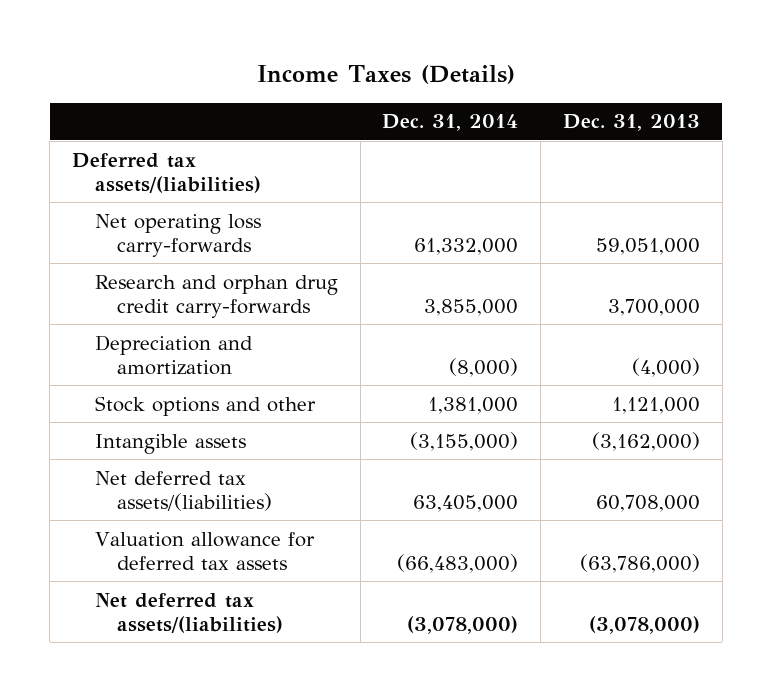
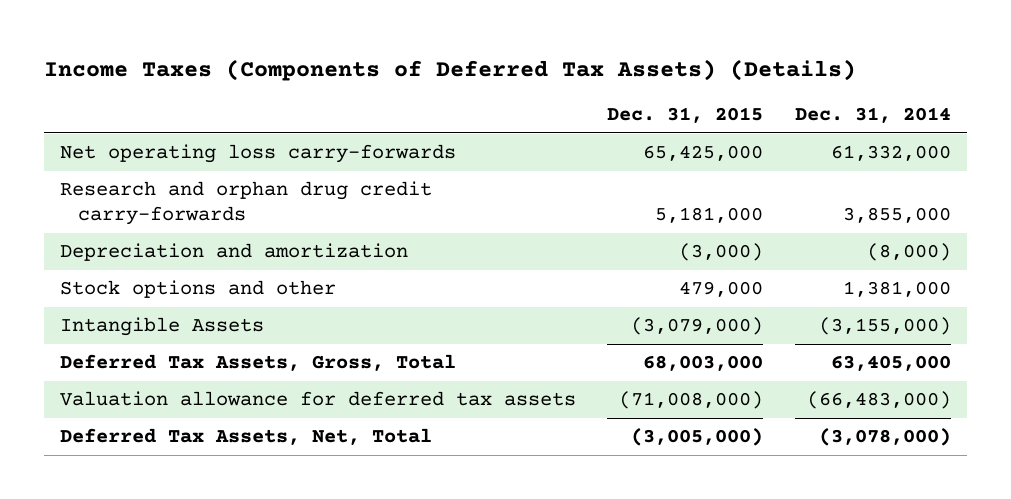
[257,65,516,85] Income Taxes (Details) -> [43,58,856,81] Income Taxes (Components of Deferred Tax Assets) (Details)
[563,114,701,132] Dec. 31, 2013 -> none
none -> [607,107,764,124] Dec. 31, 2015
[72,152,261,194] Deferred tax assets/(liabilities) -> none
[94,433,246,454] Intangible assets -> [59,317,264,337] Intangible Assets
[94,470,273,512] Net deferred tax assets/(liabilities) -> [59,354,456,372] Deferred Tax Assets, Gross, Total
[94,592,284,634] Net deferred tax assets/(liabilities) -> [59,428,432,446] Deferred Tax Assets, Net, Total

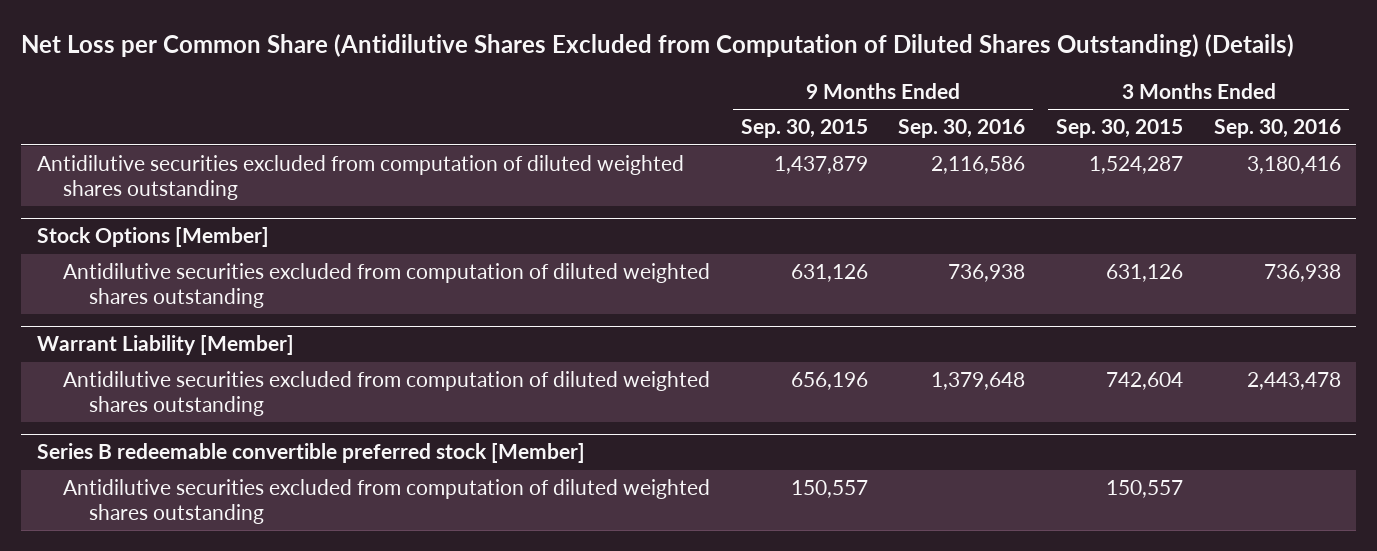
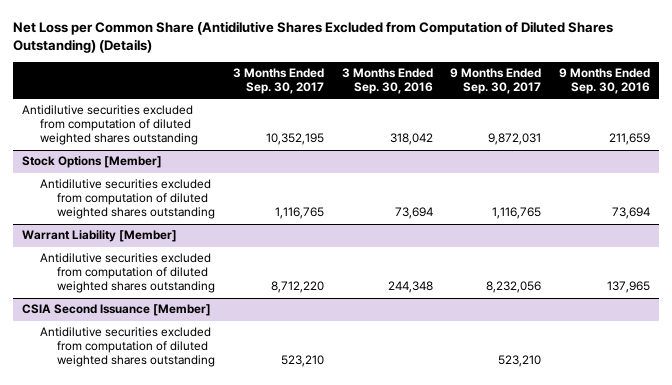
[740,119,868,139] Sep. 30, 2015 -> none
[1056,119,1184,139] Sep. 30, 2015 -> none
none -> [232,68,324,95] 3 Months Ended Sep. 30, 2017
none -> [450,68,542,95] 9 Months Ended Sep. 30, 2017
[931,156,1026,175] 2,116,586 -> [609,133,651,146] 211,659
[1246,156,1341,175] 3,180,416 -> [389,133,433,146] 318,042
[948,264,1026,283] 736,938 -> [612,207,651,220] 73,694
[1263,264,1341,283] 736,938 -> [394,207,433,220] 73,694
[36,443,585,464] Series B redeemable convertible preferred stock [Member] -> none
[931,372,1026,391] 1,379,648 -> [607,281,651,294] 137,965
[1246,372,1341,391] 2,443,478 -> [387,281,433,294] 244,348
none -> [22,304,212,317] CSIA Second Issuance [Member]

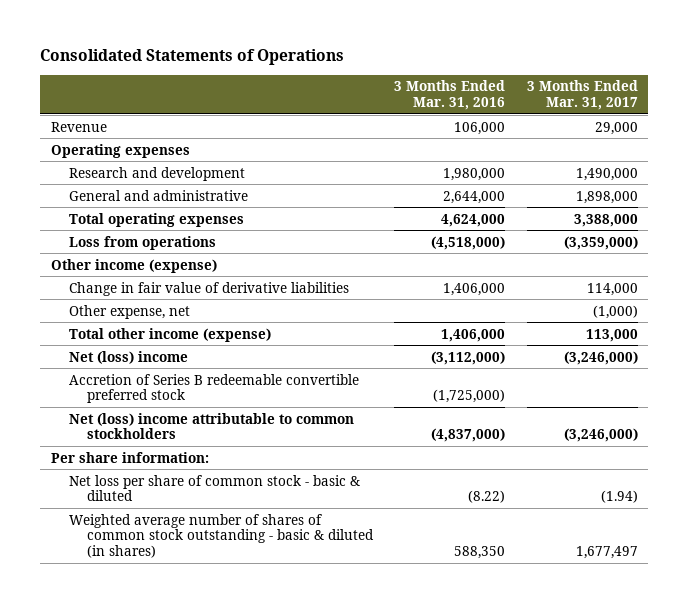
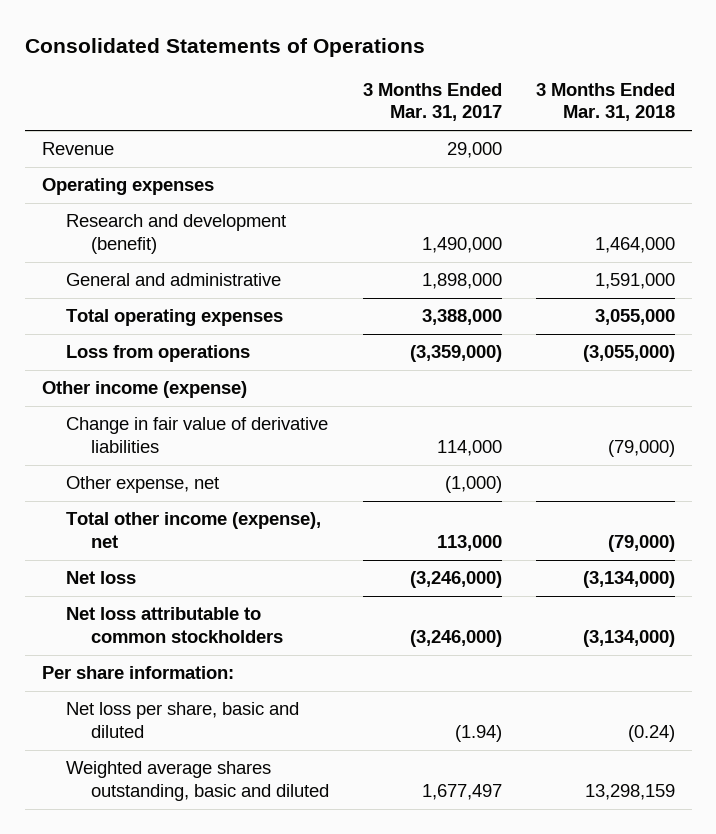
[394,80,506,111] 3 Months Ended Mar. 31, 2016 -> none
none -> [535,82,675,122] 3 Months Ended Mar. 31, 2018
[68,166,245,181] Research and development -> [66,214,287,255] Research and development (benefit)
[68,373,359,404] Accretion of Series B redeemable convertible preferred stock -> none
[68,327,271,342] Total other income (expense) -> [66,512,322,549] Total other income (expense), net
[68,350,188,364] Net (loss) income -> [66,571,137,585] Net loss
[68,412,354,440] Net (loss) income attributable to common stockholders -> [66,607,283,644] Net loss attributable to common stockholders
[68,474,360,502] Net loss per share of common stock - basic & diluted -> [66,702,300,739] Net loss per share, basic and diluted
[68,513,374,558] Weighted average number of shares of common stock outstanding - basic & diluted (in shares) -> [66,761,329,802] Weighted average shares outstanding, basic and diluted

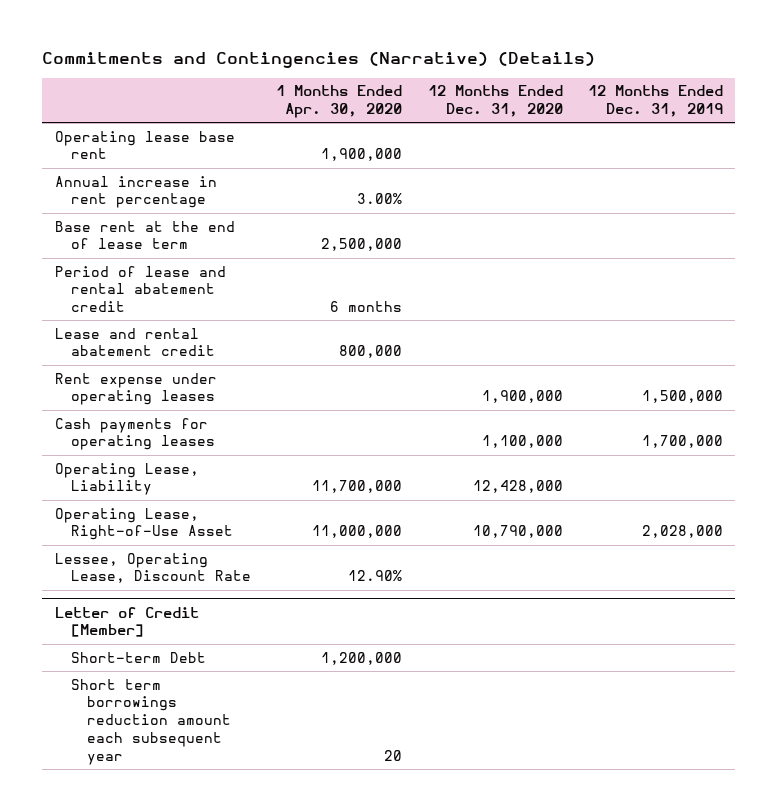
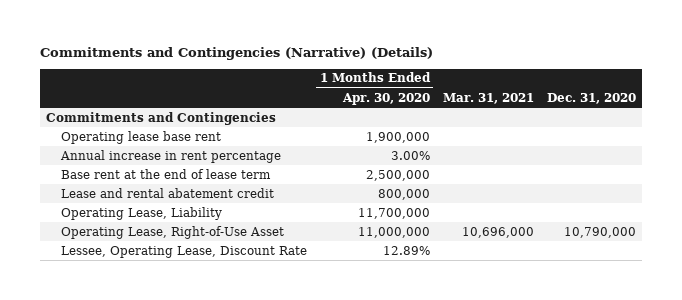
[427,85,563,118] 12 Months Ended Dec. 31, 2020 -> none
[587,85,723,118] 12 Months Ended Dec. 31, 2019 -> none
none -> [442,92,534,104] Mar. 31, 2021
none -> [546,92,636,104] Dec. 31, 2020
none -> [46,111,277,125] Commitments and Contingencies
[54,265,226,313] Period of lease and rental abatement credit -> none
[54,372,217,406] Rent expense under operating leases -> none
[54,417,216,451] Cash payments for operating leases -> none
[54,606,199,638] Letter of Credit [Member] -> none
[71,651,207,663] Short-term Debt -> none
[71,678,232,765] Short term borrowings reduction amount each subsequent year -> none
[348,570,403,582] 12.90% -> [382,245,430,255] 12.89%

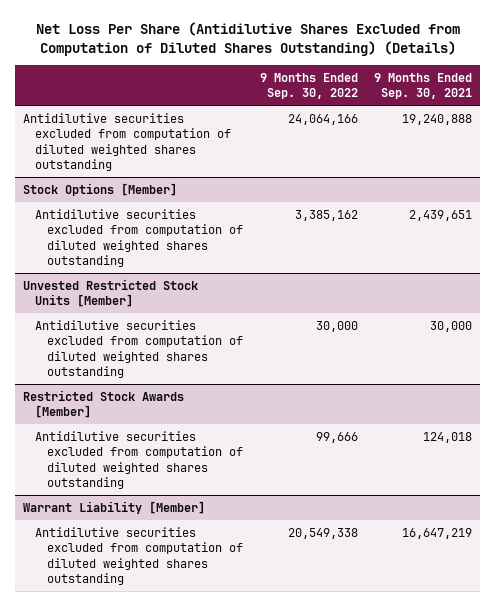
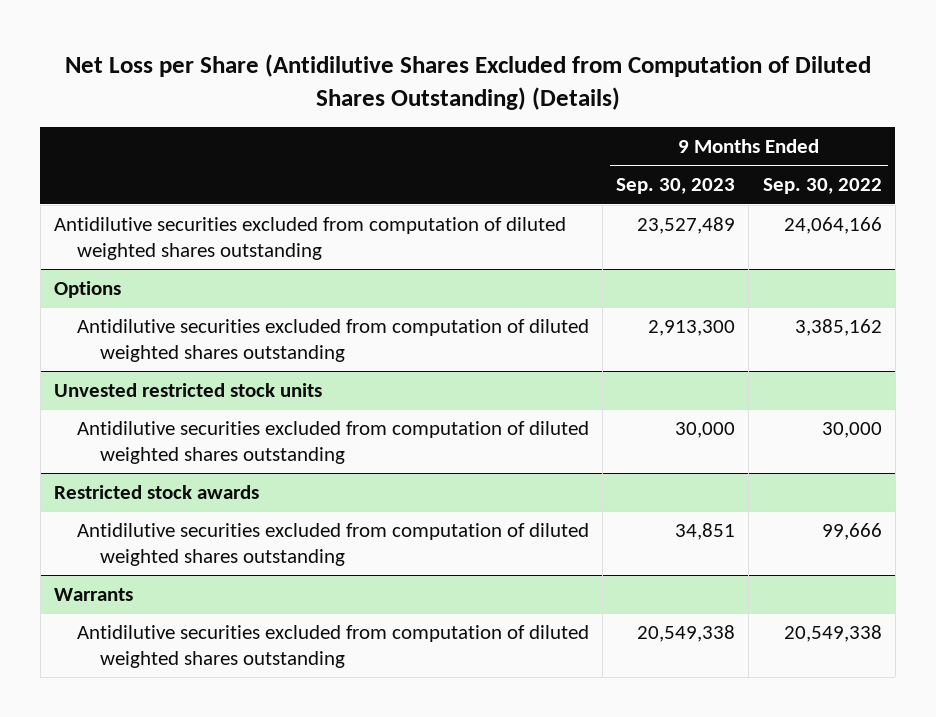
[35,22,460,57] Net Loss Per Share (Antidilutive Shares Excluded from Computation of Diluted Shares Outstanding) (Details) -> [64,54,871,111] Net Loss per Share (Antidilutive Shares Excluded from Computation of Diluted Shares Outstanding) (Details)
[374,73,473,100] 9 Months Ended Sep. 30, 2021 -> none
none -> [616,178,736,195] Sep. 30, 2023
[23,182,178,196] Stock Options [Member] -> [54,280,122,298] Options
[23,278,199,308] Unvested Restricted Stock Units [Member] -> [54,382,323,397] Unvested restricted stock units
[23,389,185,419] Restricted Stock Awards [Member] -> [54,484,260,499] Restricted stock awards
[23,500,206,514] Warrant Liability [Member] -> [54,587,134,601] Warrants

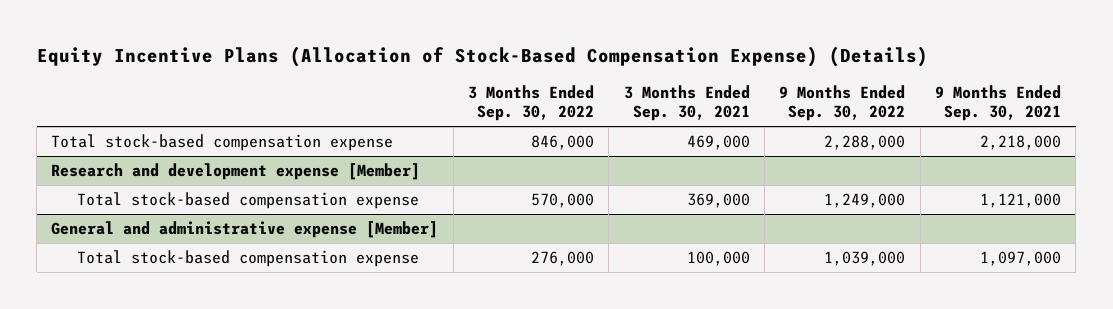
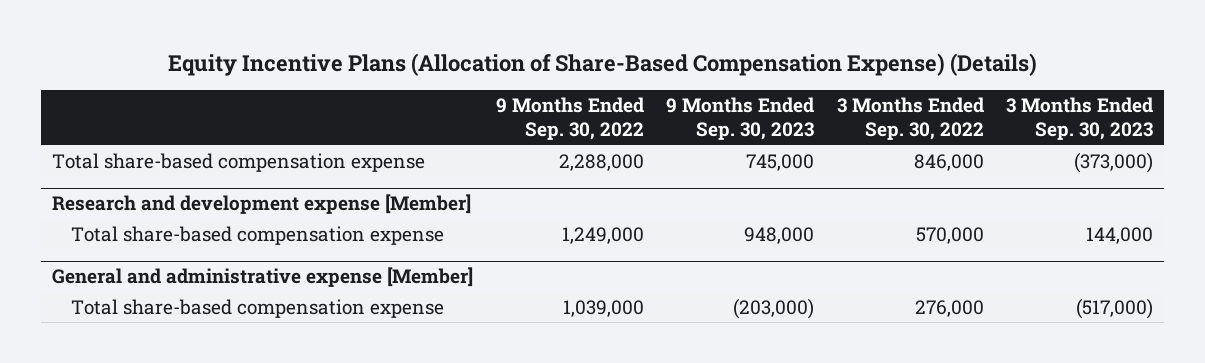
[36,45,928,67] Equity Incentive Plans (Allocation of Stock-Based Compensation Expense) (Details) -> [167,52,1037,76] Equity Incentive Plans (Allocation of Share-Based Compensation Expense) (Details)
[623,84,750,122] 3 Months Ended Sep. 30, 2021 -> none
[935,84,1062,122] 9 Months Ended Sep. 30, 2021 -> none
none -> [666,97,815,141] 9 Months Ended Sep. 30, 2023
none -> [1005,97,1153,141] 3 Months Ended Sep. 30, 2023
[51,133,394,151] Total stock-based compensation expense -> [52,153,426,173] Total share-based compensation expense
[76,191,419,209] Total stock-based compensation expense -> [70,226,444,246] Total share-based compensation expense
[76,249,419,267] Total stock-based compensation expense -> [70,299,444,319] Total share-based compensation expense

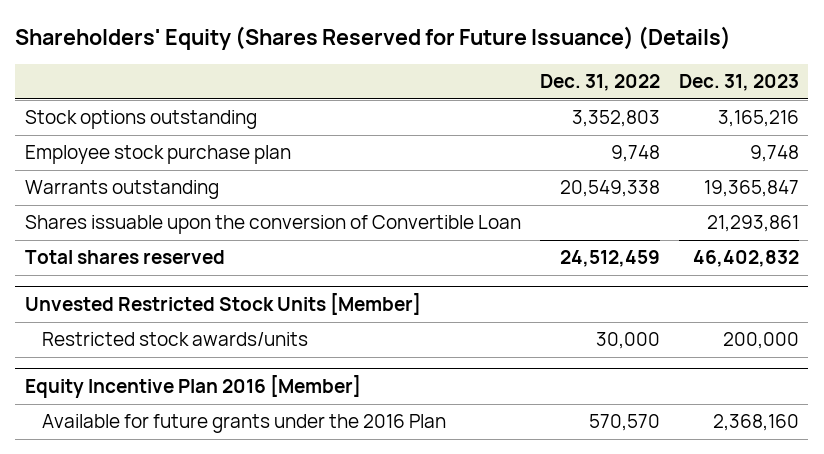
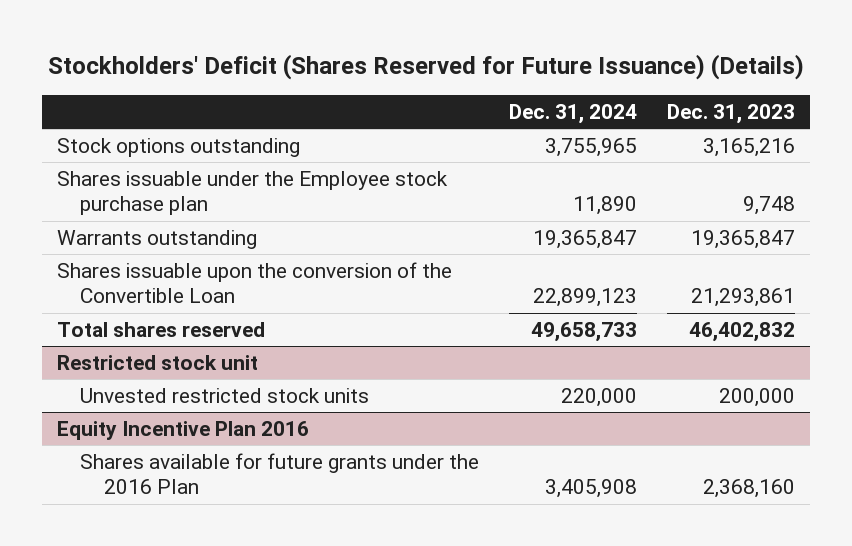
[15,25,732,50] Shareholders' Equity (Shares Reserved for Future Issuance) (Details) -> [47,54,804,81] Stockholders' Deficit (Shares Reserved for Future Issuance) (Details)
[539,73,660,91] Dec. 31, 2022 -> none
none -> [509,104,638,125] Dec. 31, 2024
[24,145,291,165] Employee stock purchase plan -> [56,170,448,216] Shares issuable under the Employee stock purchase plan
[24,215,521,235] Shares issuable upon the conversion of Convertible Loan -> [56,261,452,304] Shares issuable upon the conversion of the Convertible Loan
[24,293,421,316] Unvested Restricted Stock Units [Member] -> [56,354,258,370] Restricted stock unit
[41,332,308,347] Restricted stock awards/units -> [80,387,370,403] Unvested restricted stock units
[24,375,361,399] Equity Incentive Plan 2016 [Member] -> [56,420,309,440] Equity Incentive Plan 2016
[41,414,446,434] Available for future grants under the 2016 Plan -> [80,452,480,495] Shares available for future grants under the 2016 Plan

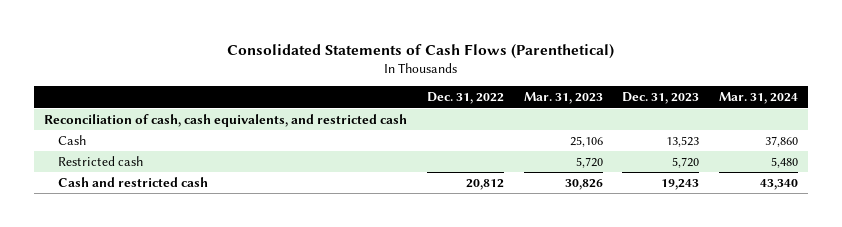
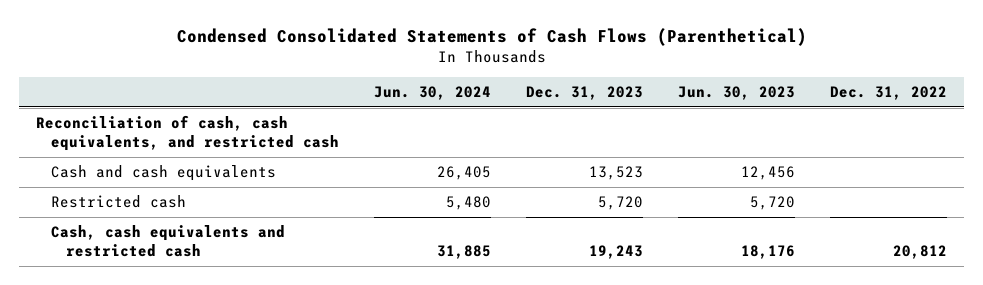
[227,43,615,59] Consolidated Statements of Cash Flows (Parenthetical) -> [176,27,807,46] Condensed Consolidated Statements of Cash Flows (Parenthetical)
[523,92,603,105] Mar. 31, 2023 -> none
[719,92,799,105] Mar. 31, 2024 -> none
none -> [374,86,492,101] Jun. 30, 2024
none -> [677,86,795,101] Jun. 30, 2023
[57,135,86,146] Cash -> [51,165,277,182] Cash and cash equivalents
[57,177,208,188] Cash and restricted cash -> [51,225,286,258] Cash, cash equivalents and restricted cash

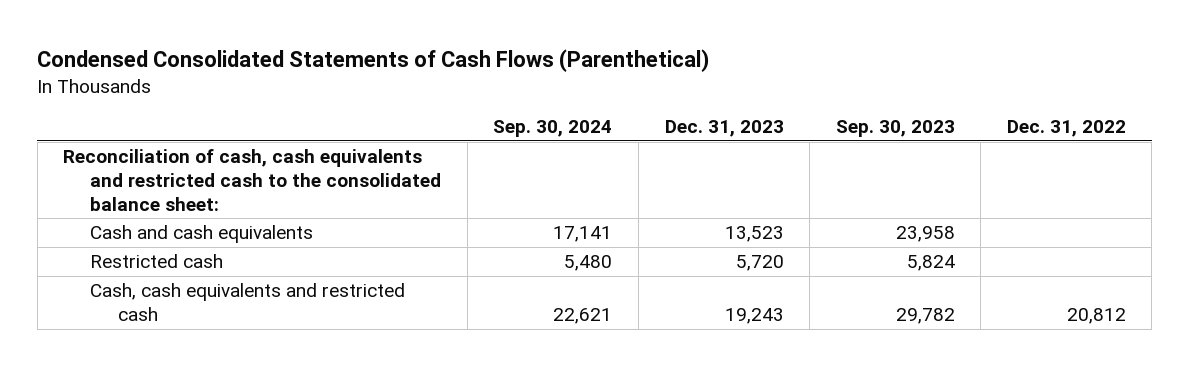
[374,86,492,101] Jun. 30, 2024 -> none
[677,86,795,101] Jun. 30, 2023 -> none
none -> [493,120,613,138] Sep. 30, 2024
none -> [835,120,955,138] Sep. 30, 2023
[36,115,340,152] Reconciliation of cash, cash equivalents, and restricted cash -> [63,149,442,211] Reconciliation of cash, cash equivalents and restricted cash to the consolidated balance sheet:

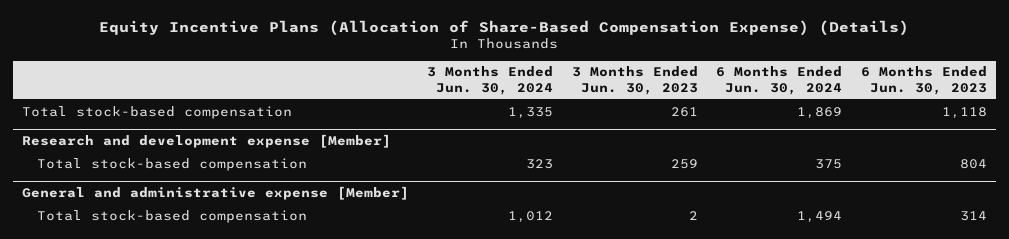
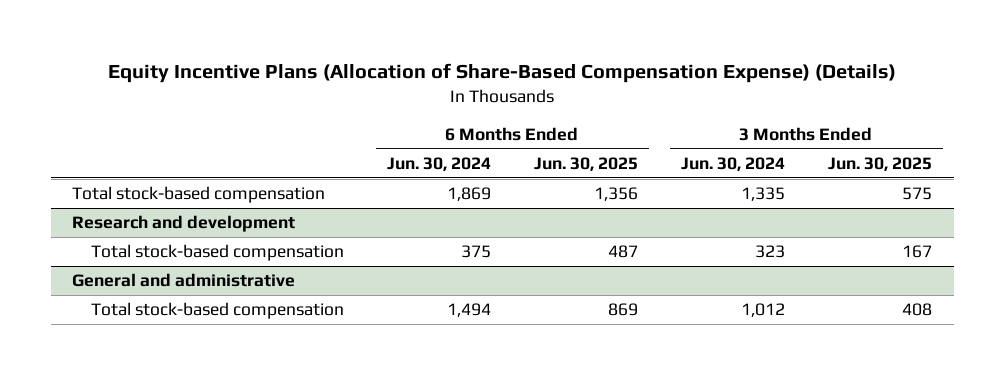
[571,66,698,95] 3 Months Ended Jun. 30, 2023 -> none
[860,66,987,95] 6 Months Ended Jun. 30, 2023 -> none
none -> [533,156,638,171] Jun. 30, 2025
none -> [827,156,932,171] Jun. 30, 2025
[21,134,391,149] Research and development expense [Member] -> [72,215,296,233] Research and development
[21,186,409,201] General and administrative expense [Member] -> [72,273,296,288] General and administrative

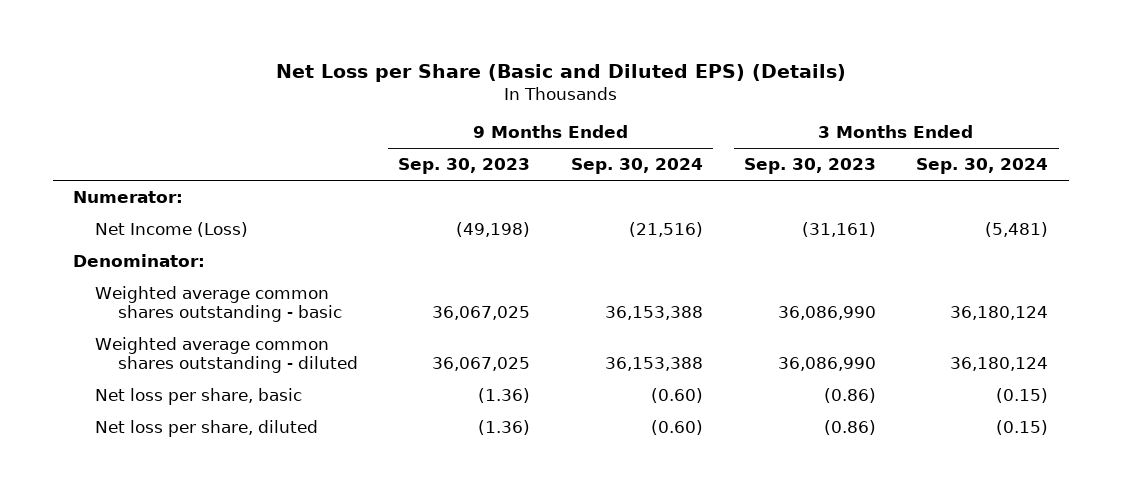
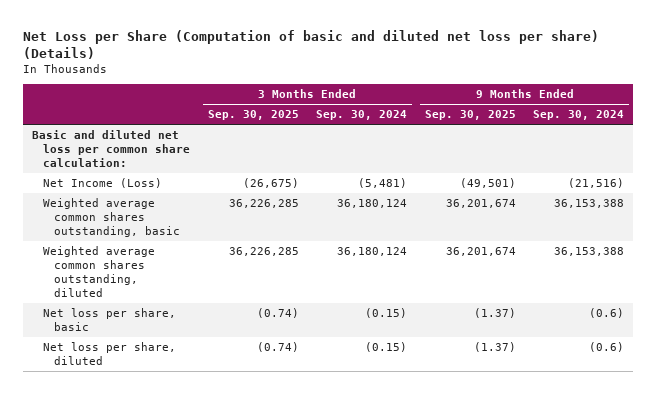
[275,64,846,83] Net Loss per Share (Basic and Diluted EPS) (Details) -> [23,29,600,59] Net Loss per Share (Computation of basic and diluted net loss per share) (Details)
[398,158,531,175] Sep. 30, 2023 -> none
[743,158,876,175] Sep. 30, 2023 -> none
none -> [207,110,299,121] Sep. 30, 2025
none -> [424,110,516,121] Sep. 30, 2025
[73,190,184,203] Numerator: -> none
none -> [32,130,191,168] Basic and diluted net loss per common share calculation:
[73,253,206,267] Denominator: -> none
[95,285,342,323] Weighted average common shares outstanding - basic -> [43,198,180,238] Weighted average common shares outstanding, basic
[95,336,358,374] Weighted average common shares outstanding - diluted -> [43,246,156,298] Weighted average common shares outstanding, diluted
[650,387,703,403] (0.60) -> [589,308,625,319] (0.6)
[650,419,703,435] (0.60) -> [589,342,625,353] (0.6)

